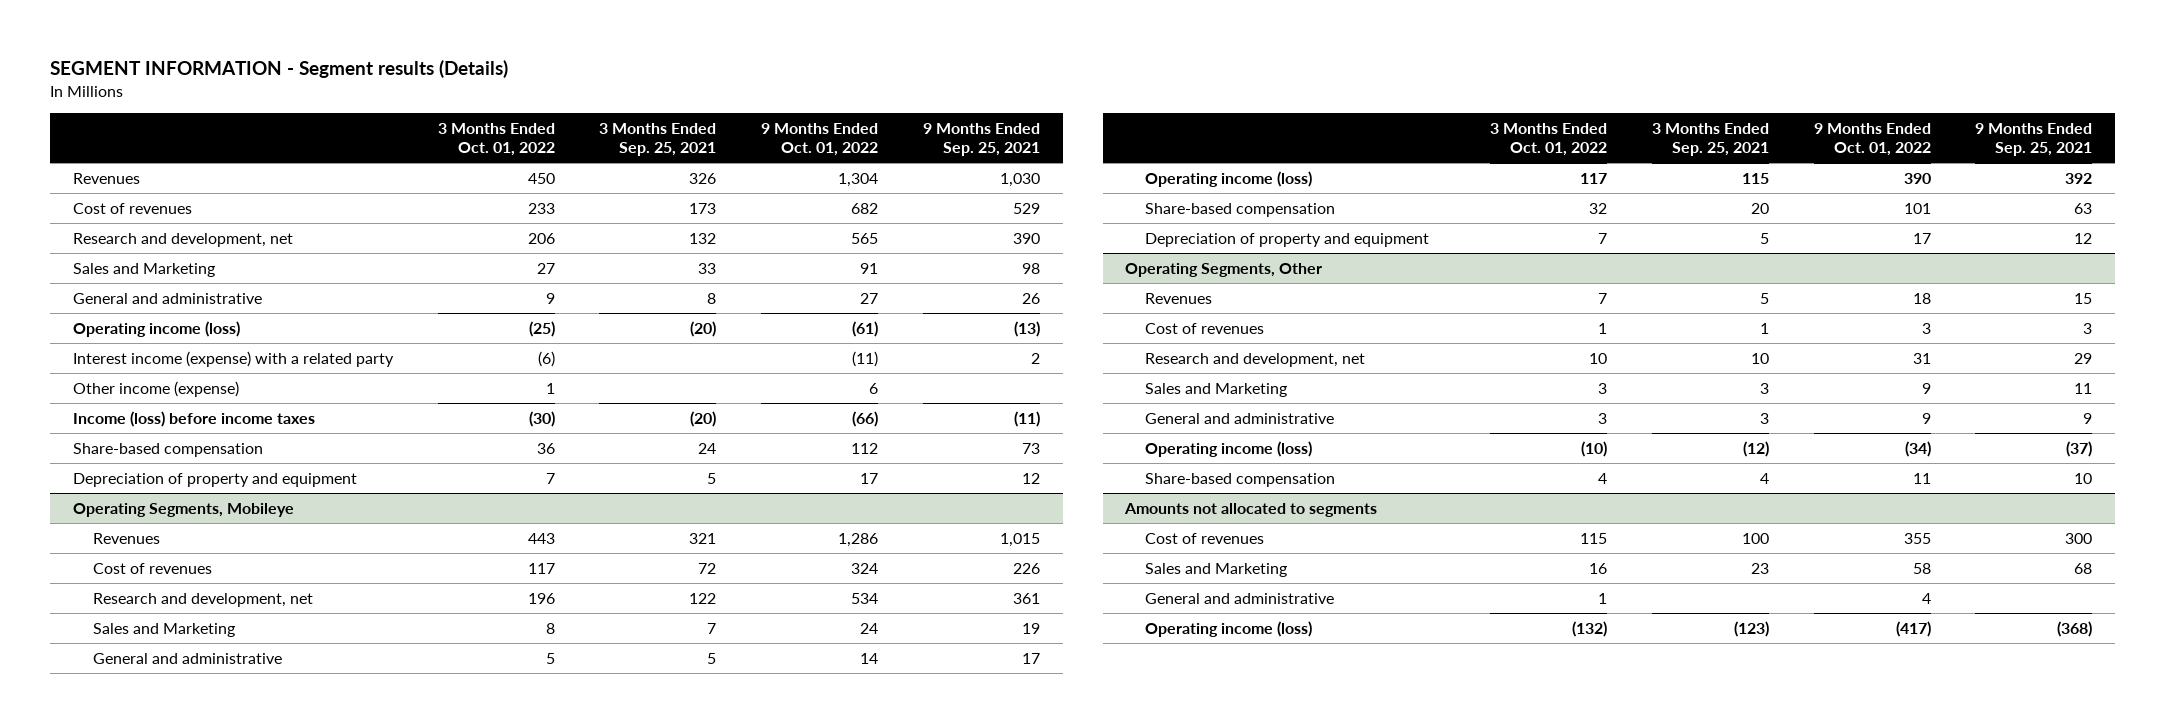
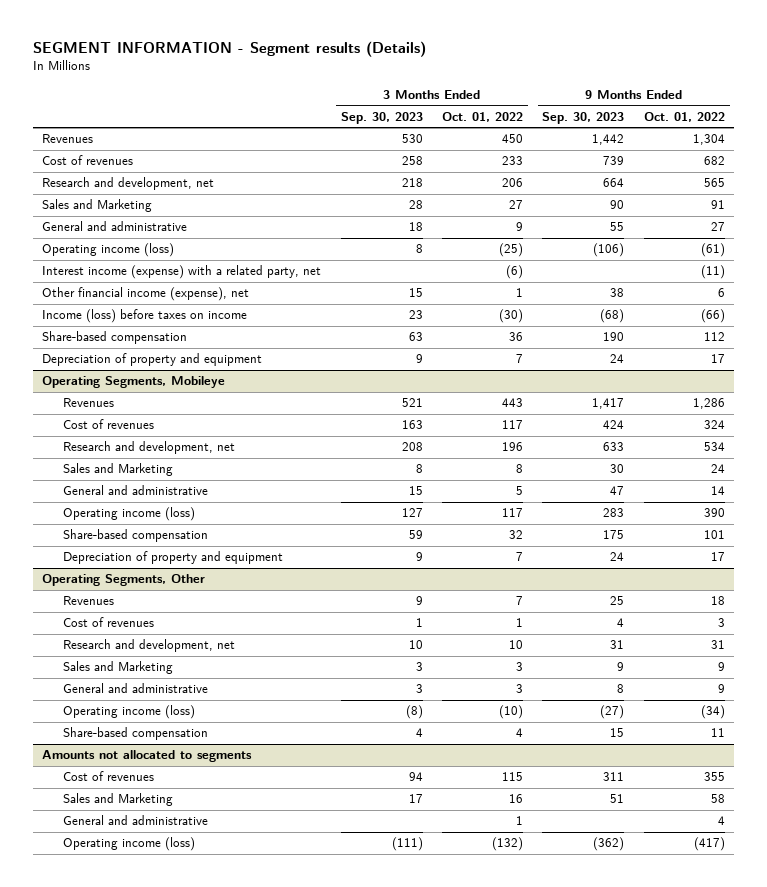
[599,122,717,156] 3 Months Ended Sep. 25, 2021 -> none
[923,122,1041,156] 9 Months Ended Sep. 25, 2021 -> none
none -> [340,111,423,124] Sep. 30, 2023
none -> [542,111,625,124] Sep. 30, 2023
[72,350,394,367] Interest income (expense) with a related party -> [42,265,322,280] Interest income (expense) with a related party, net
[72,380,239,397] Other income (expense) -> [42,287,250,302] Other financial income (expense), net
[72,410,315,427] Income (loss) before income taxes -> [42,309,248,324] Income (loss) before taxes on income

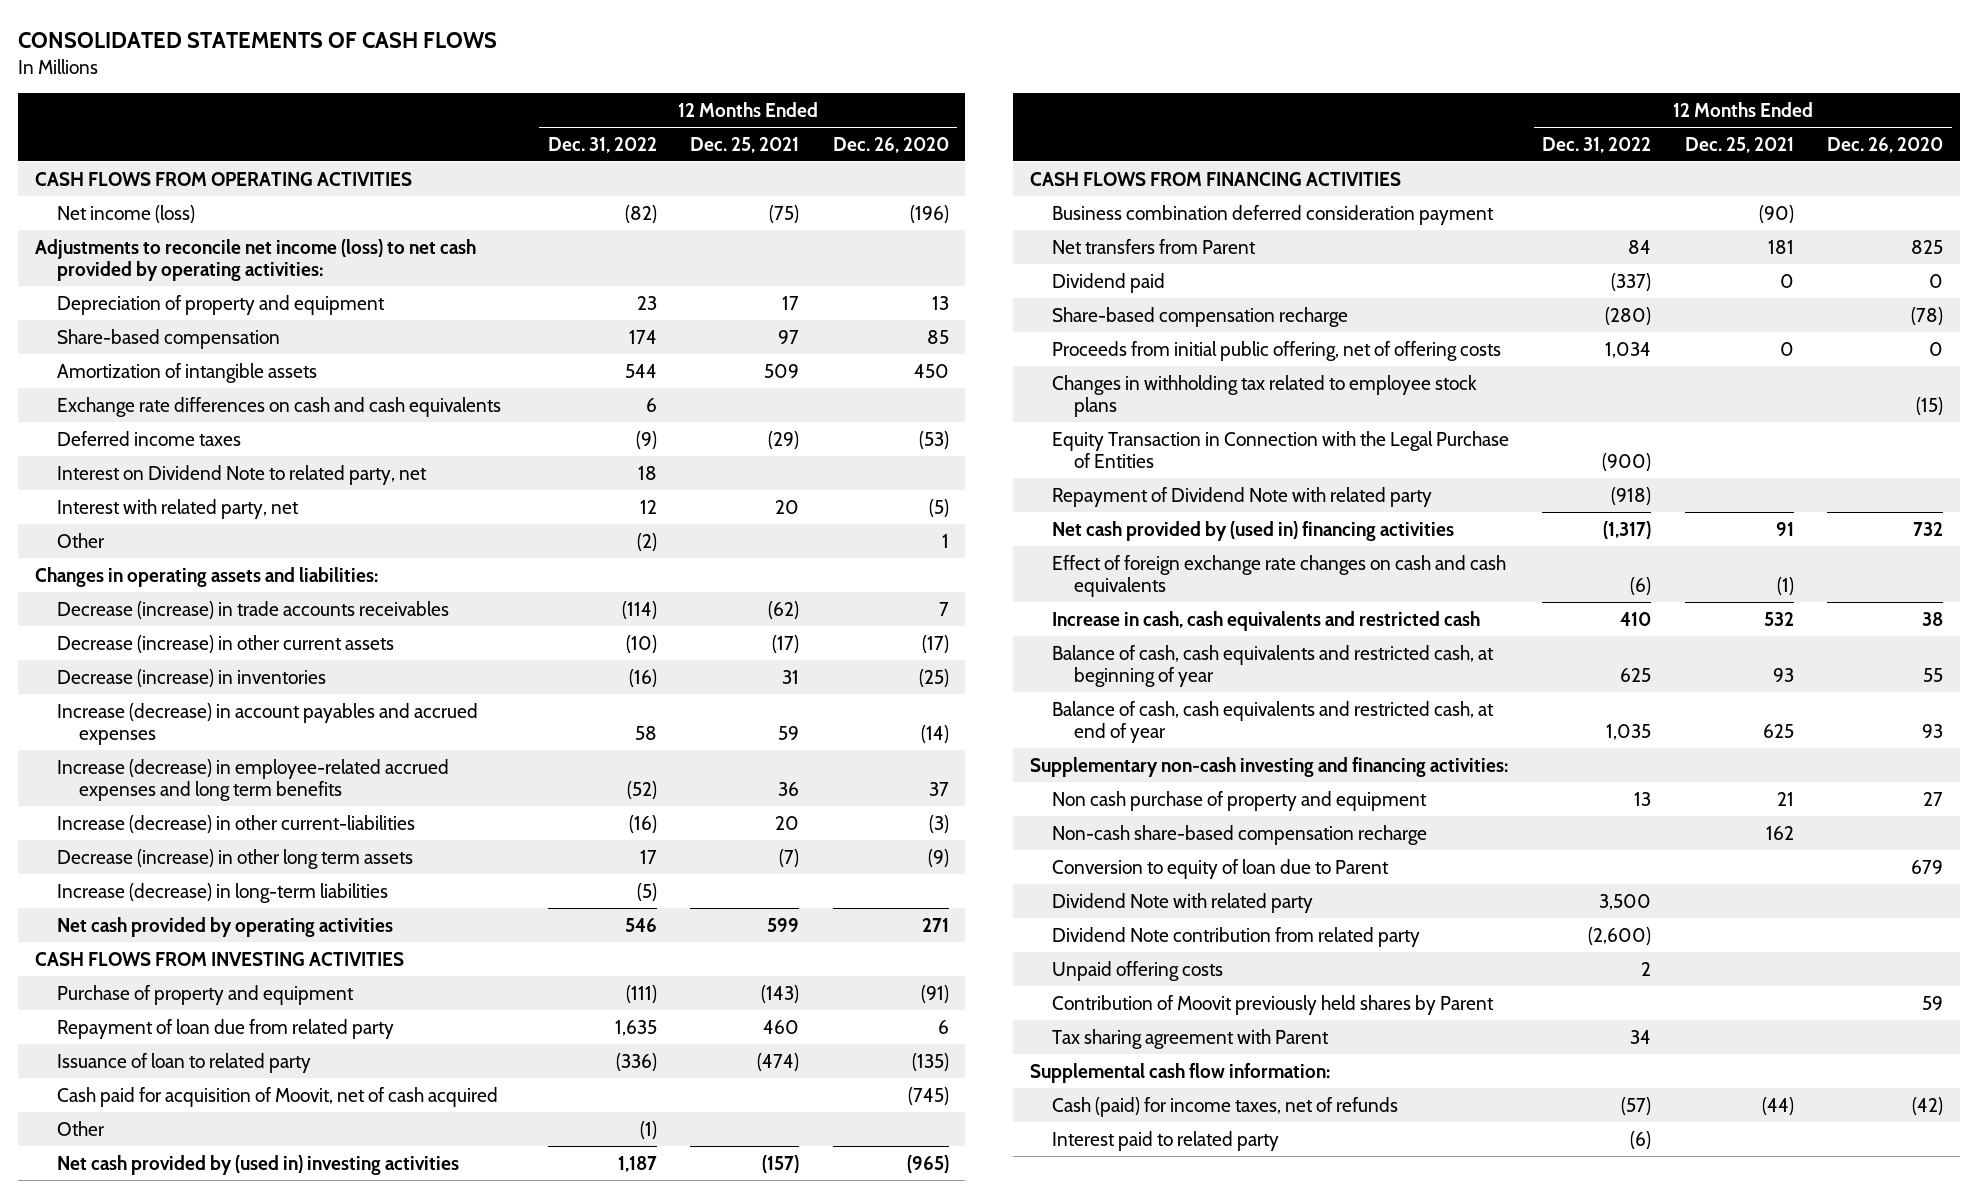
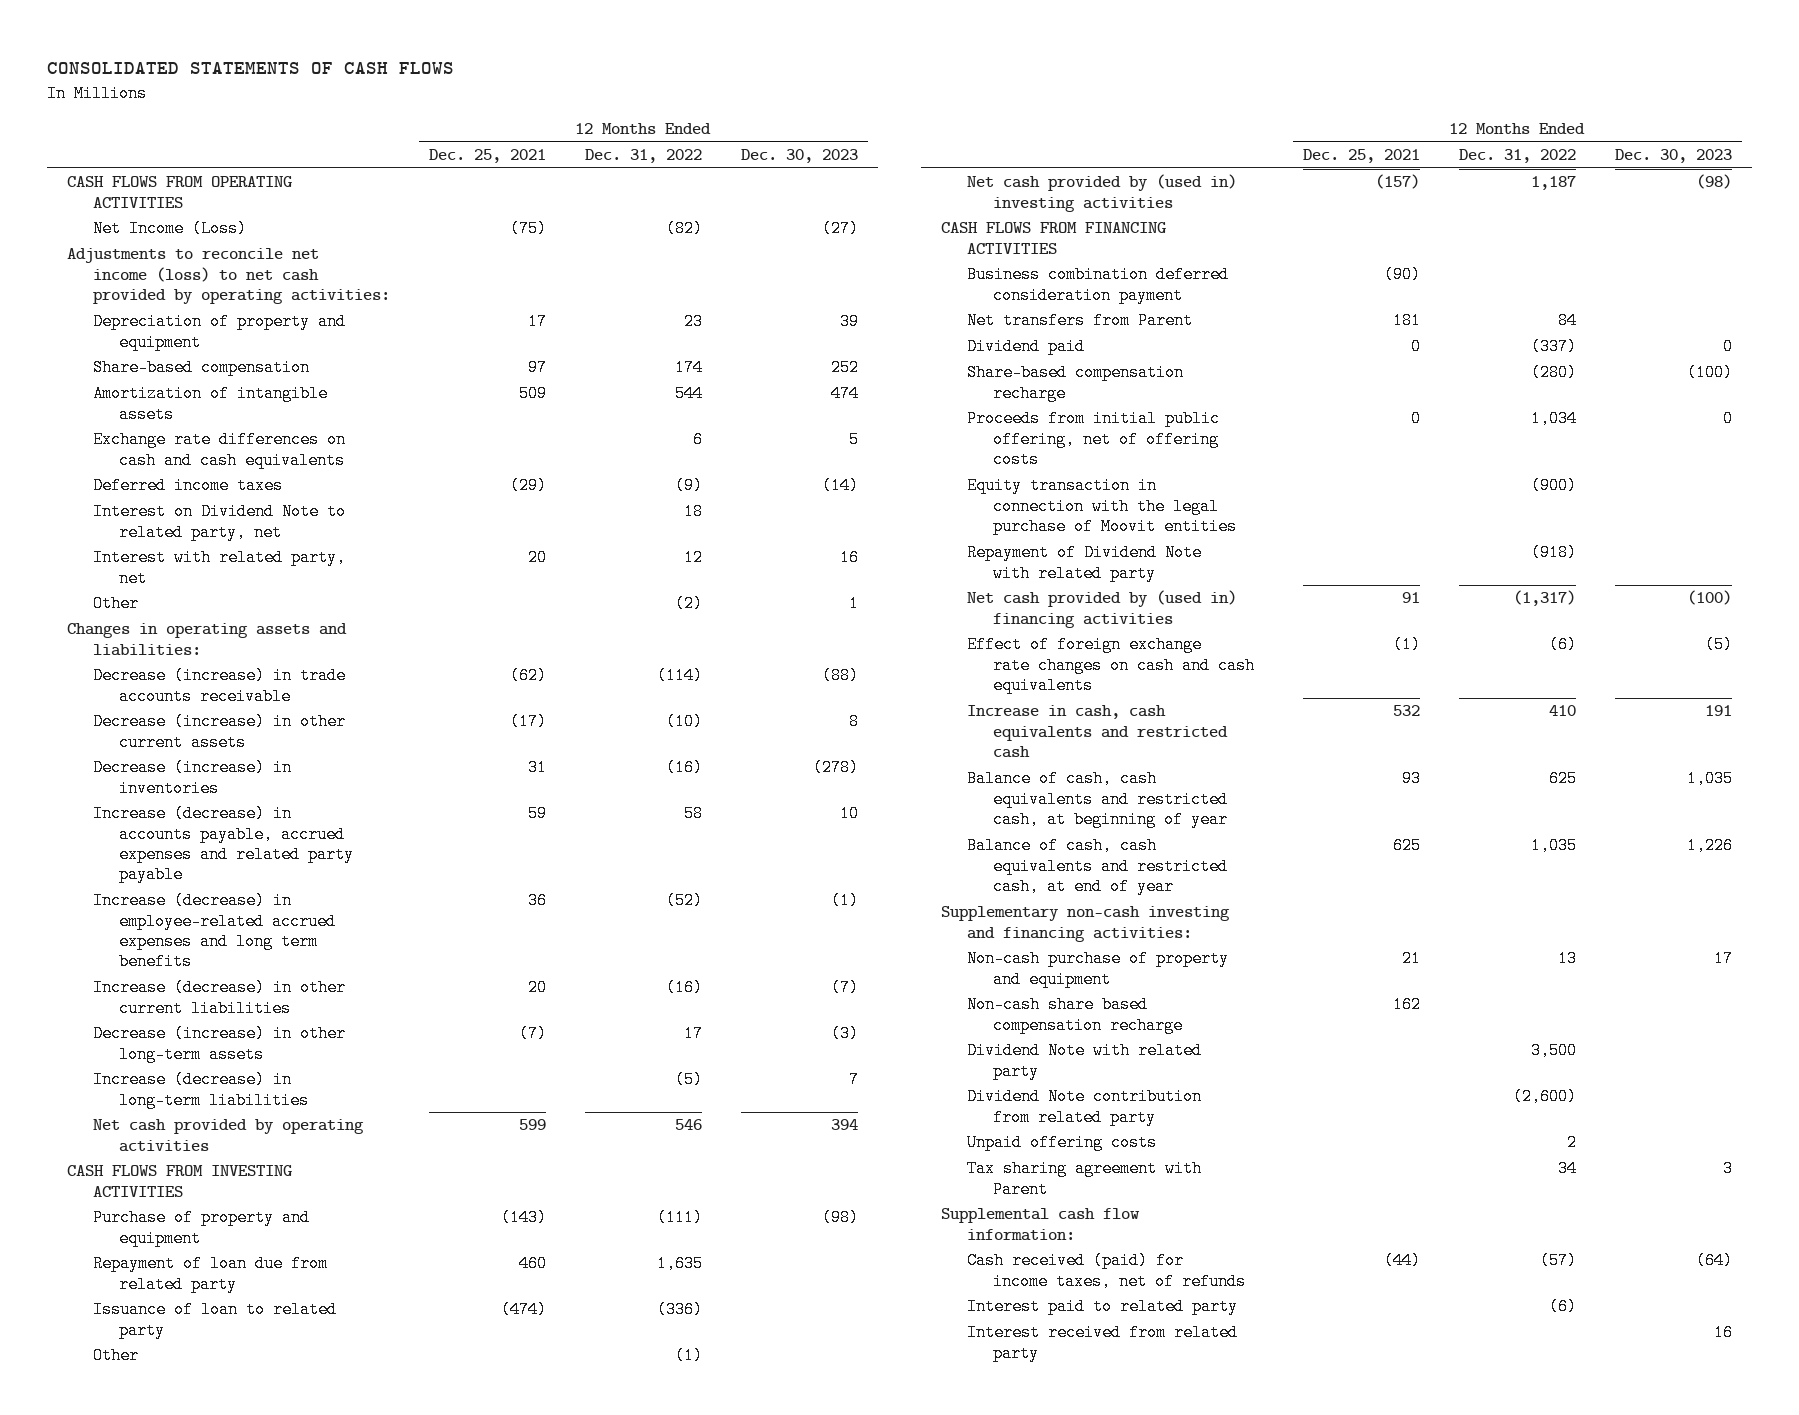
[832,136,949,153] Dec. 26, 2020 -> none
none -> [741,149,859,164] Dec. 30, 2023
[57,204,196,223] Net income (loss) -> [92,220,247,238] Net Income (Loss)
[57,600,450,619] Decrease (increase) in trade accounts receivables -> [92,667,346,705] Decrease (increase) in trade accounts receivable
[57,702,479,745] Increase (decrease) in account payables and accrued expenses -> [92,805,354,884] Increase (decrease) in accounts payable, accrued expenses and related party payable
[57,814,416,833] Increase (decrease) in other current-liabilities -> [92,979,346,1017] Increase (decrease) in other current liabilities
[57,848,414,869] Decrease (increase) in other long term assets -> [92,1025,346,1063] Decrease (increase) in other long-term assets
[57,1086,499,1107] Cash paid for acquisition of Moovit, net of cash acquired -> none
[1051,374,1477,417] Changes in withholding tax related to employee stock plans -> none
[1051,430,1509,468] Equity Transaction in Connection with the Legal Purchase of Entities -> [966,477,1237,535] Equity transaction in connection with the legal purchase of Moovit entities
[1051,858,1389,879] Conversion to equity of loan due to Parent -> none
[1051,790,1427,811] Non cash purchase of property and equipment -> [966,950,1229,988] Non-cash purchase of property and equipment
[1051,824,1427,845] Non-cash share-based compensation recharge -> [966,996,1183,1034] Non-cash share based compensation recharge
[1051,994,1494,1015] Contribution of Moovit previously held shares by Parent -> none
[1051,1096,1398,1117] Cash (paid) for income taxes, net of refunds -> [966,1252,1246,1290] Cash received (paid) for income taxes, net of refunds
none -> [966,1324,1238,1362] Interest received from related party

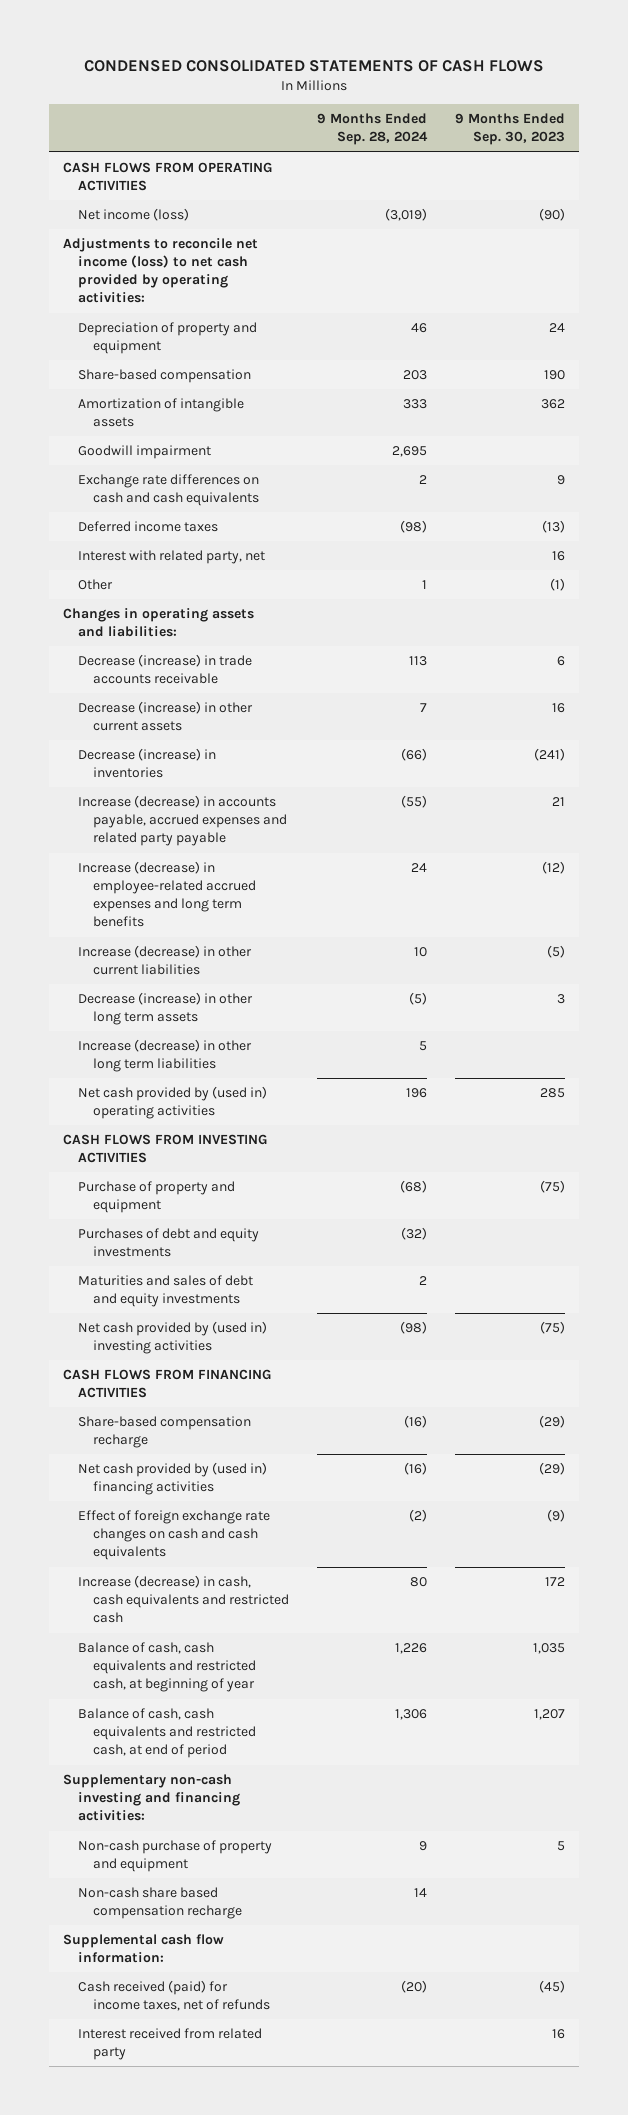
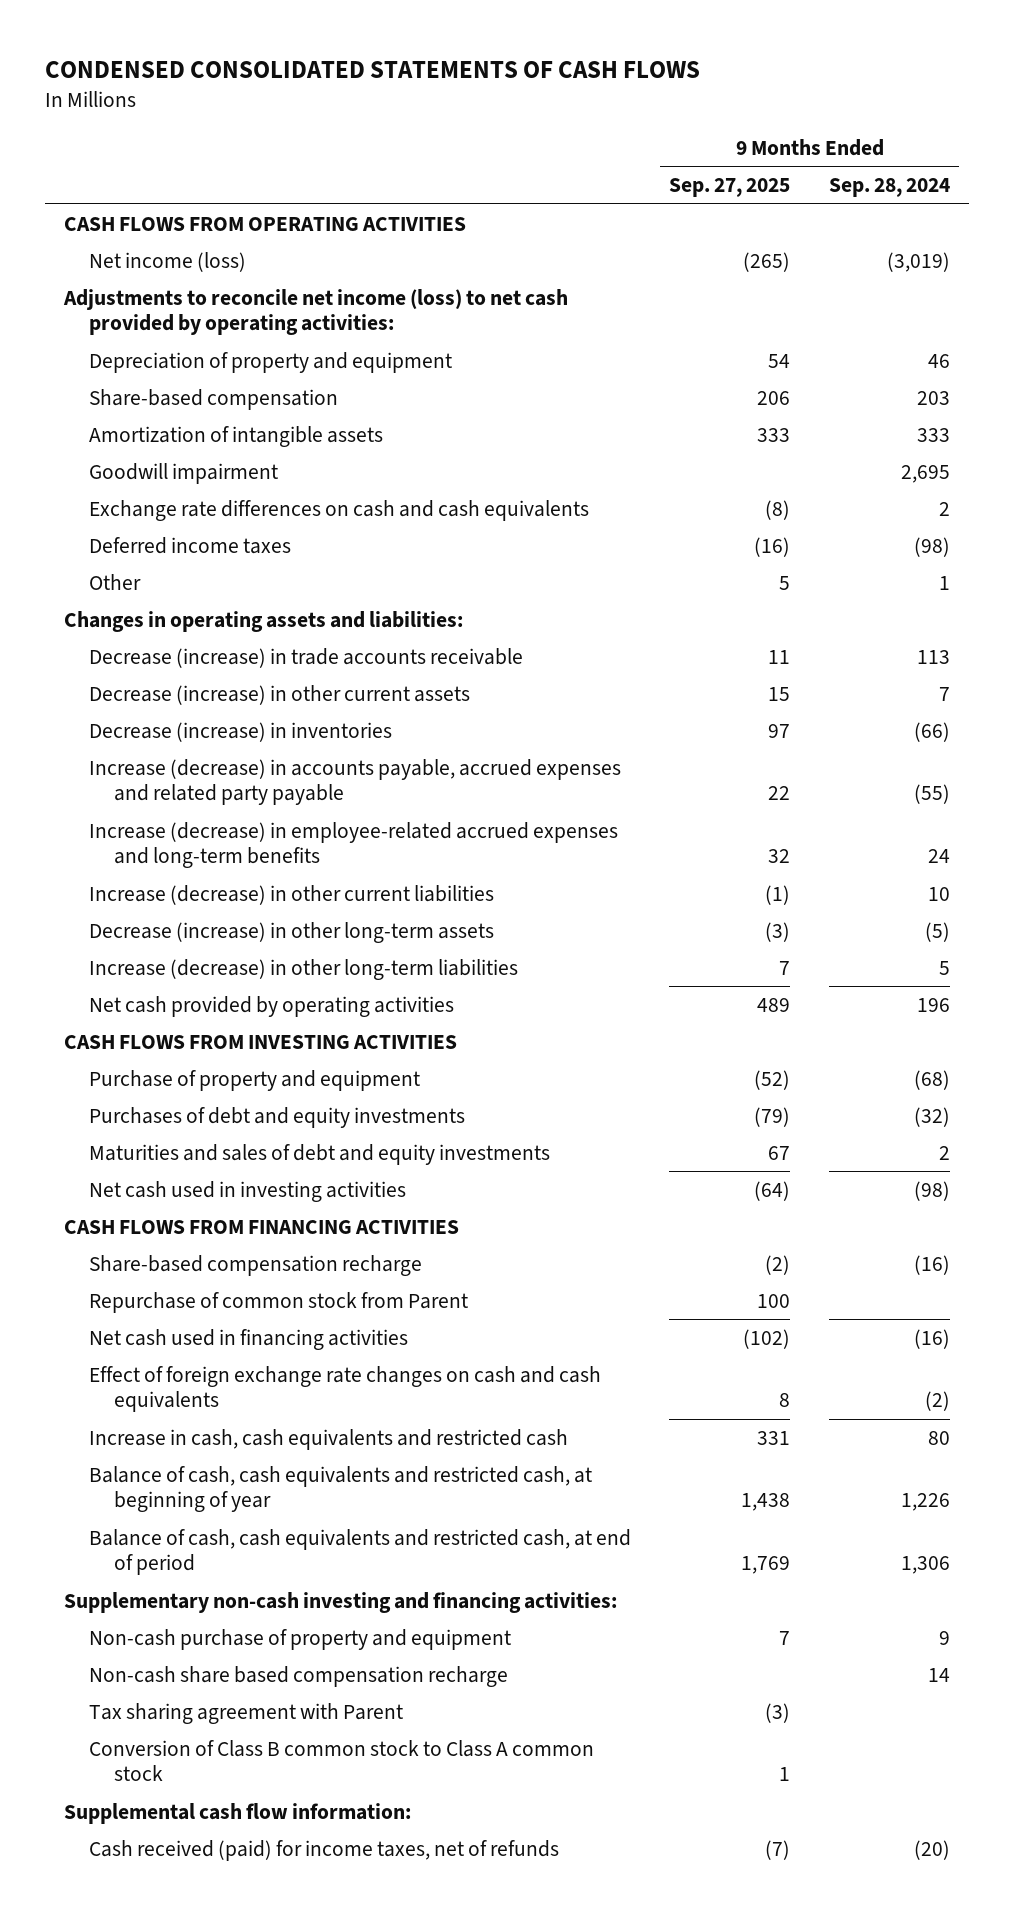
[455,113,566,146] 9 Months Ended Sep. 30, 2023 -> none
none -> [669,177,791,197] Sep. 27, 2025
[77,550,265,565] Interest with related party, net -> none
[77,861,257,928] Increase (decrease) in employee-related accrued expenses and long term benefits -> [88,821,618,869] Increase (decrease) in employee-related accrued expenses and long-term benefits
[77,992,253,1026] Decrease (increase) in other long term assets -> [88,921,494,943] Decrease (increase) in other long-term assets
[77,1039,252,1073] Increase (decrease) in other long term liabilities -> [88,958,518,980] Increase (decrease) in other long-term liabilities
[77,1086,267,1120] Net cash provided by (used in) operating activities -> [88,995,454,1017] Net cash provided by operating activities
[77,1321,267,1355] Net cash provided by (used in) investing activities -> [88,1180,406,1202] Net cash used in investing activities
none -> [88,1291,468,1313] Repurchase of common stock from Parent
[77,1462,267,1496] Net cash provided by (used in) financing activities -> [88,1328,408,1350] Net cash used in financing activities
[77,1575,290,1624] Increase (decrease) in cash, cash equivalents and restricted cash -> [88,1428,568,1450] Increase in cash, cash equivalents and restricted cash
none -> [88,1702,403,1724] Tax sharing agreement with Parent
none -> [88,1739,594,1782] Conversion of Class B common stock to Class A common stock
[77,2028,262,2061] Interest received from related party -> none

